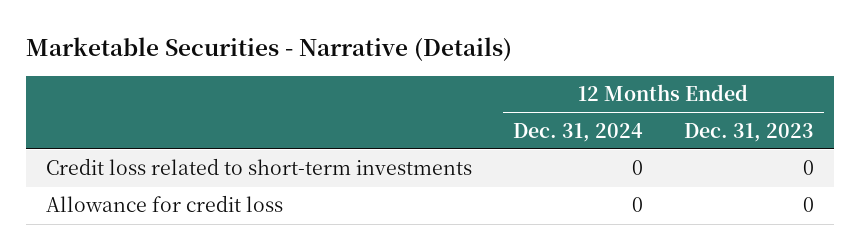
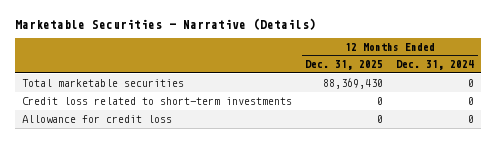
[683,122,814,142] Dec. 31, 2023 -> none
none -> [305,60,384,71] Dec. 31, 2025
none -> [21,78,184,87] Total marketable securities

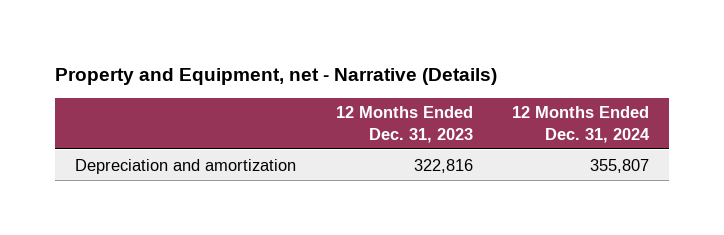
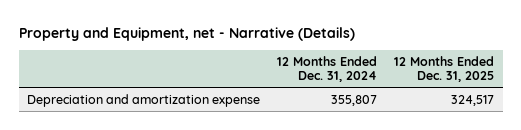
[335,106,473,143] 12 Months Ended Dec. 31, 2023 -> none
none -> [394,55,495,83] 12 Months Ended Dec. 31, 2025
[75,158,297,174] Depreciation and amortization -> [27,93,261,107] Depreciation and amortization expense

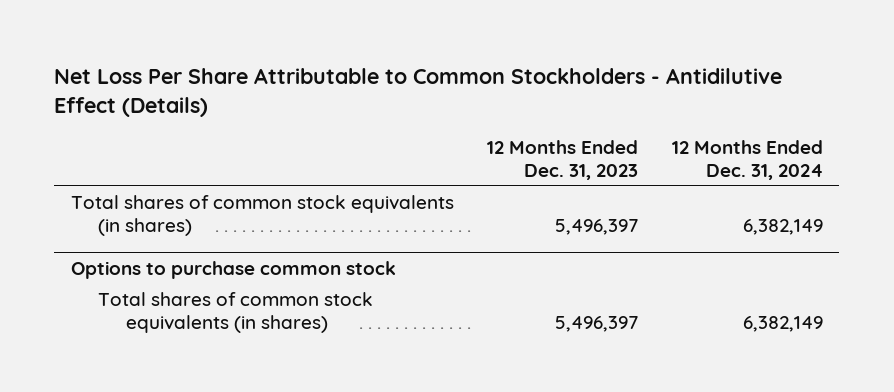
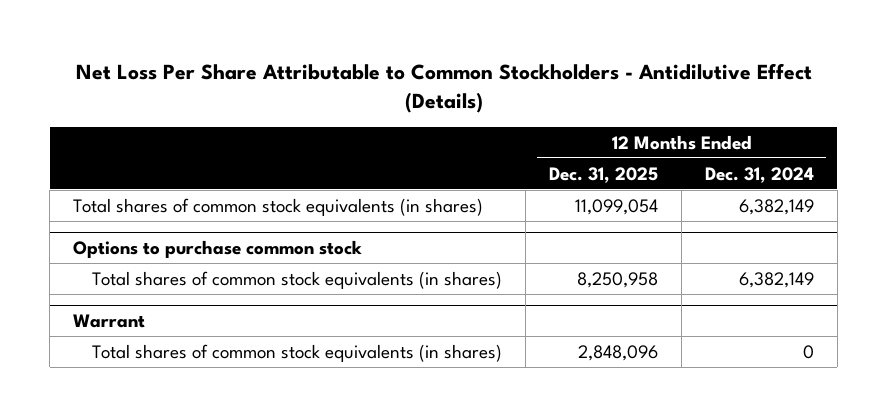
[487,139,639,181] 12 Months Ended Dec. 31, 2023 -> none
none -> [549,166,659,183] Dec. 31, 2025
none -> [73,313,146,328] Warrant
none -> [92,343,503,362] Total shares of common stock equivalents (in shares)

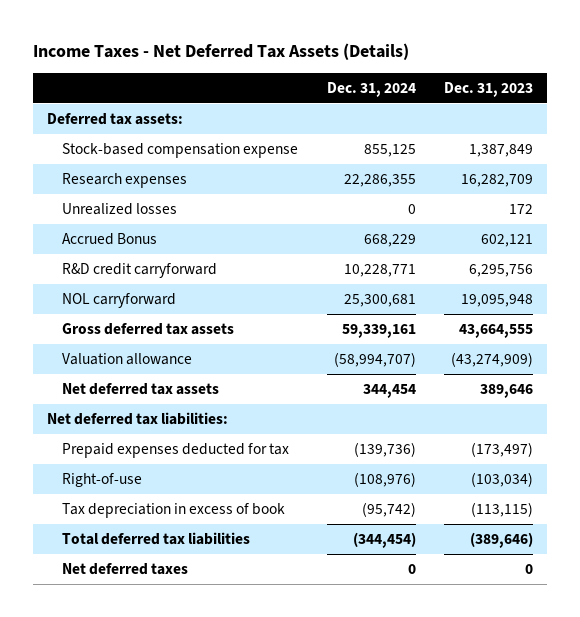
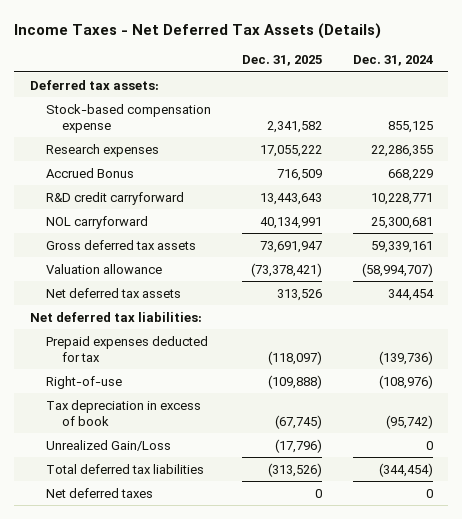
[443,82,533,98] Dec. 31, 2023 -> none
none -> [241,55,322,67] Dec. 31, 2025
[62,203,178,216] Unrealized losses -> none
none -> [45,439,171,451] Unrealized Gain/Loss

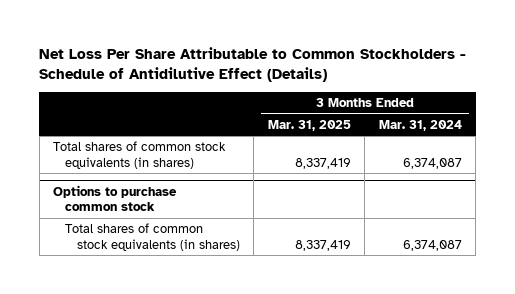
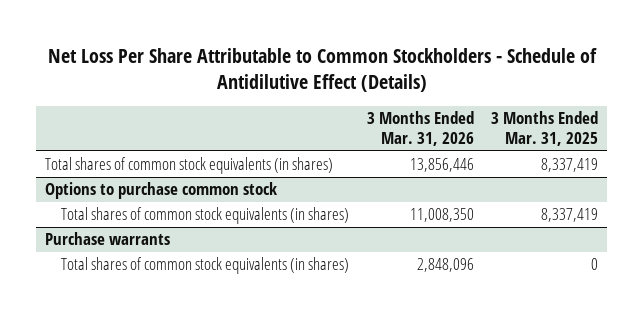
[378,119,462,131] Mar. 31, 2024 -> none
none -> [366,111,474,147] 3 Months Ended Mar. 31, 2026
none -> [45,232,171,246] Purchase warrants
none -> [60,257,349,275] Total shares of common stock equivalents (in shares)

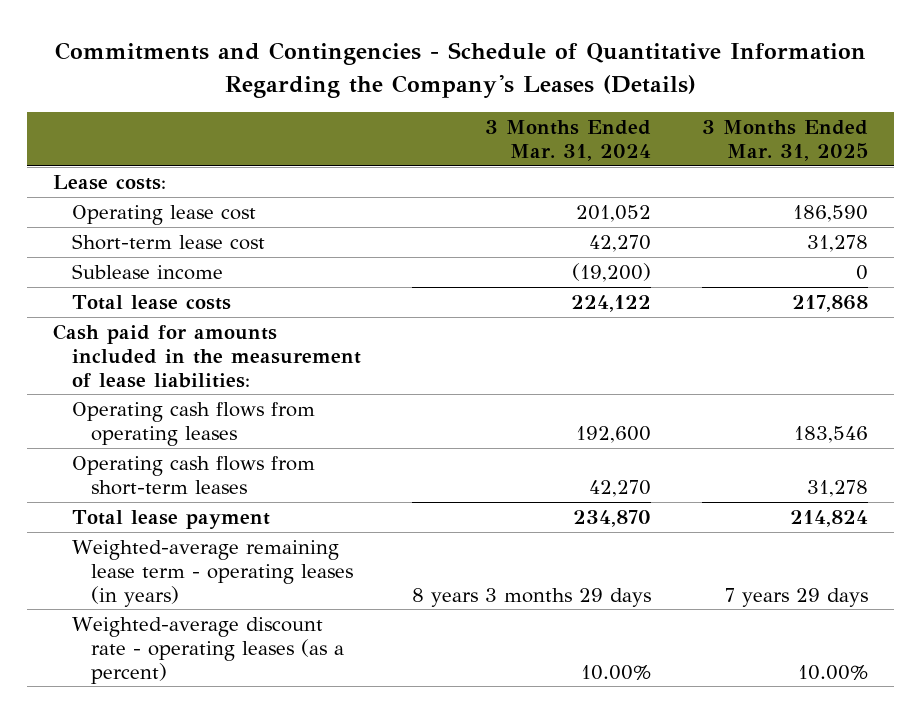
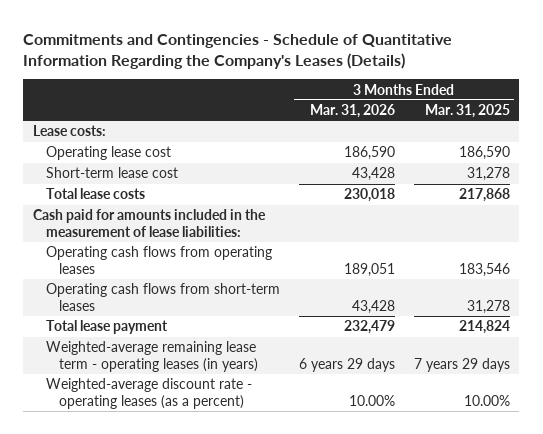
[485,120,652,161] 3 Months Ended Mar. 31, 2024 -> none
none -> [309,104,395,119] Mar. 31, 2026
[71,264,223,281] Sublease income -> none

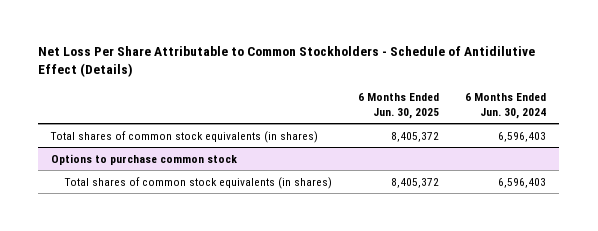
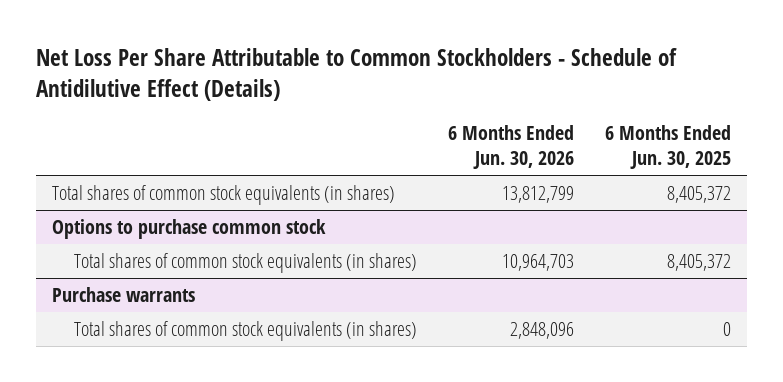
[465,93,547,119] 6 Months Ended Jun. 30, 2024 -> none
none -> [447,125,574,169] 6 Months Ended Jun. 30, 2026
none -> [51,287,195,303] Purchase warrants
none -> [73,321,417,342] Total shares of common stock equivalents (in shares)

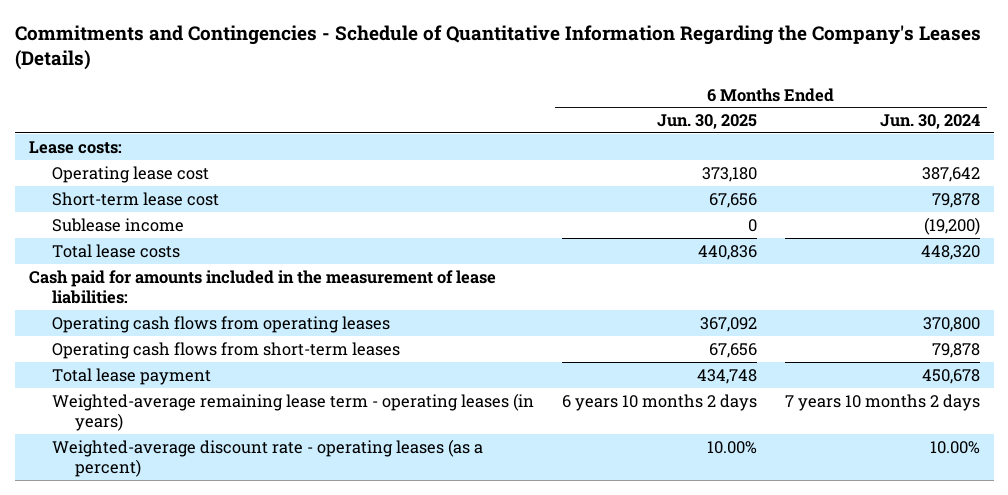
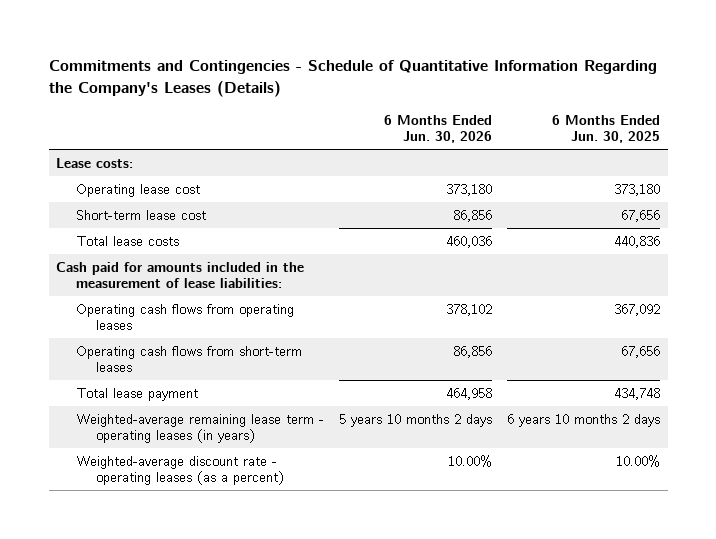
[879,114,980,130] Jun. 30, 2024 -> none
none -> [384,114,493,144] 6 Months Ended Jun. 30, 2026
[51,217,184,232] Sublease income -> none

